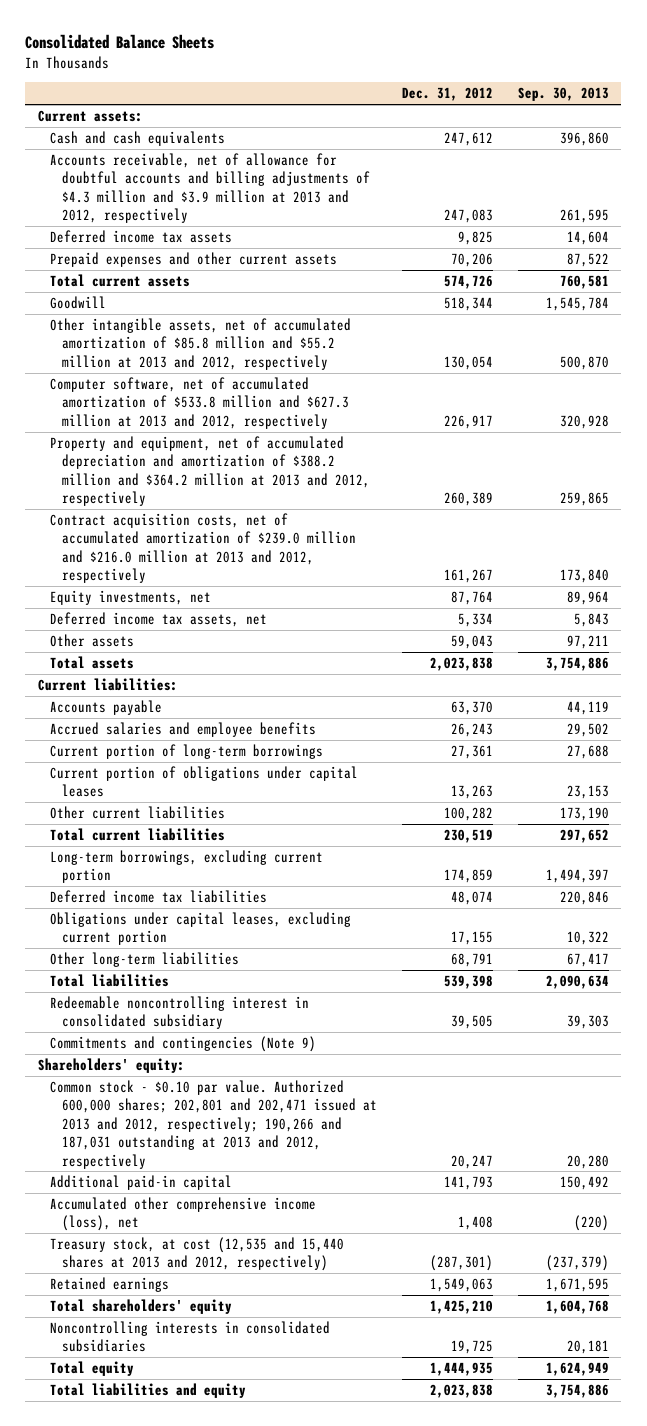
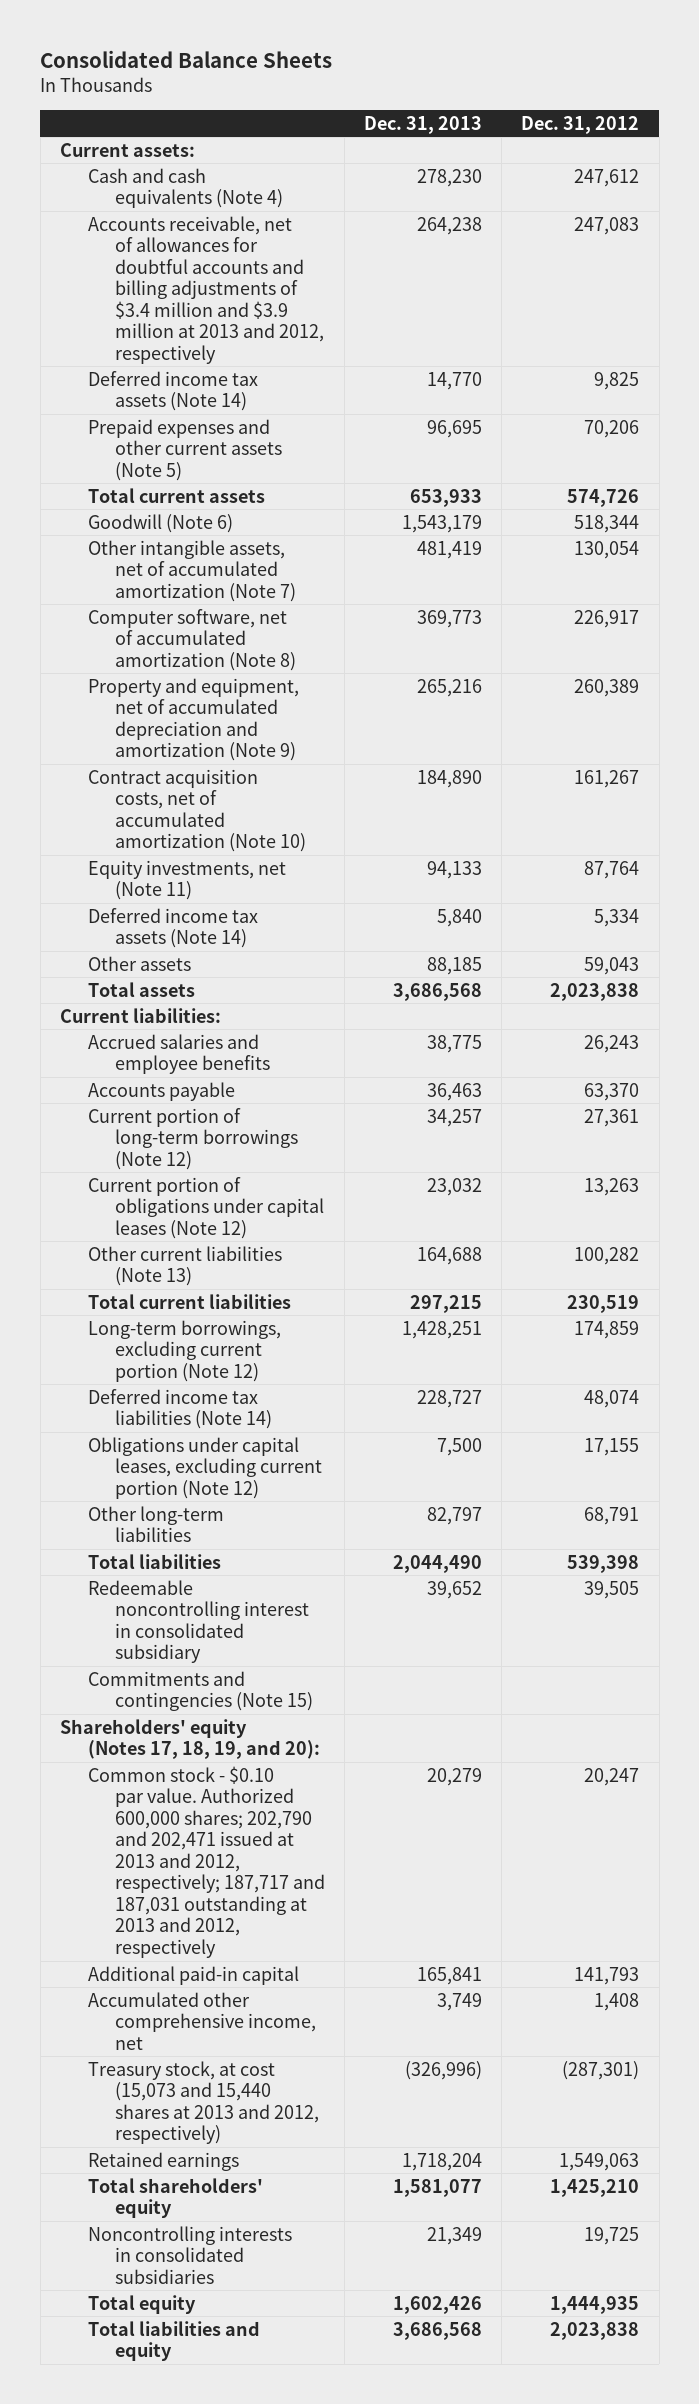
[517,87,609,102] Sep. 30, 2013 -> none
none -> [364,115,483,134] Dec. 31, 2013
[49,131,225,147] Cash and cash equivalents -> [87,167,284,209] Cash and cash equivalents (Note 4)
[49,153,370,224] Accounts receivable, net of allowance for doubtful accounts and billing adjustments of $4.3 million and $3.9 million at 2013 and 2012, respectively -> [87,215,325,364] Accounts receivable, net of allowances for doubtful accounts and billing adjustments of $3.4 million and $3.9 million at 2013 and 2012, respectively
[49,230,232,244] Deferred income tax assets -> [87,370,258,412] Deferred income tax assets (Note 14)
[49,252,337,268] Prepaid expenses and other current assets -> [87,418,283,481] Prepaid expenses and other current assets (Note 5)
[49,296,106,310] Goodwill -> [87,513,233,533] Goodwill (Note 6)
[49,318,351,370] Other intangible assets, net of accumulated amortization of $85.8 million and $55.2 million at 2013 and 2012, respectively -> [87,539,297,602] Other intangible assets, net of accumulated amortization (Note 7)
[49,377,349,429] Computer software, net of accumulated amortization of $533.8 million and $627.3 million at 2013 and 2012, respectively -> [87,608,297,671] Computer software, net of accumulated amortization (Note 8)
[49,436,370,507] Property and equipment, net of accumulated depreciation and amortization of $388.2 million and $364.2 million at 2013 and 2012, respectively -> [87,677,299,762] Property and equipment, net of accumulated depreciation and amortization (Note 9)
[49,513,356,584] Contract acquisition costs, net of accumulated amortization of $239.0 million and $216.0 million at 2013 and 2012, respectively -> [87,768,307,853] Contract acquisition costs, net of accumulated amortization (Note 10)
[49,590,211,606] Equity investments, net -> [87,859,286,901] Equity investments, net (Note 11)
[49,612,267,628] Deferred income tax assets, net -> [87,907,258,949] Deferred income tax assets (Note 14)
[49,700,162,716] Accounts payable -> [87,1081,235,1101] Accounts payable
[49,744,323,760] Current portion of long-term borrowings -> [87,1107,299,1170] Current portion of long-term borrowings (Note 12)
[49,766,358,798] Current portion of obligations under capital leases -> [87,1176,325,1239] Current portion of obligations under capital leases (Note 12)
[49,806,225,820] Other current liabilities -> [87,1245,282,1287] Other current liabilities (Note 13)
[49,850,323,884] Long-term borrowings, excluding current portion -> [87,1319,281,1382] Long-term borrowings, excluding current portion (Note 12)
[49,890,267,904] Deferred income tax liabilities -> [87,1388,273,1430] Deferred income tax liabilities (Note 14)
[49,912,351,946] Obligations under capital leases, excluding current portion -> [87,1436,323,1499] Obligations under capital leases, excluding current portion (Note 12)
[49,1036,316,1053] Commitments and contingencies (Note 9) -> [87,1670,314,1712] Commitments and contingencies (Note 15)
[37,1058,185,1074] Shareholders' equity: -> [59,1718,320,1760] Shareholders' equity (Notes 17, 18, 19, and 20):
[49,1080,377,1169] Common stock - $0.10 par value. Authorized 600,000 shares; 202,801 and 202,471 issued at 2013 and 2012, respectively; 190,266 and 187,031 outstanding at 2013 and 2012, respectively -> [87,1765,326,1958] Common stock - $0.10 par value. Authorized 600,000 shares; 202,790 and 202,471 issued at 2013 and 2012, respectively; 187,717 and 187,031 outstanding at 2013 and 2012, respectively
[49,1197,316,1232] Accumulated other comprehensive income (loss), net -> [87,1991,317,2050] Accumulated other comprehensive income, net
[49,1237,344,1272] Treasury stock, at cost (12,535 and 15,440 shares at 2013 and 2012, respectively) -> [87,2060,320,2145] Treasury stock, at cost (15,073 and 15,440 shares at 2013 and 2012, respectively)

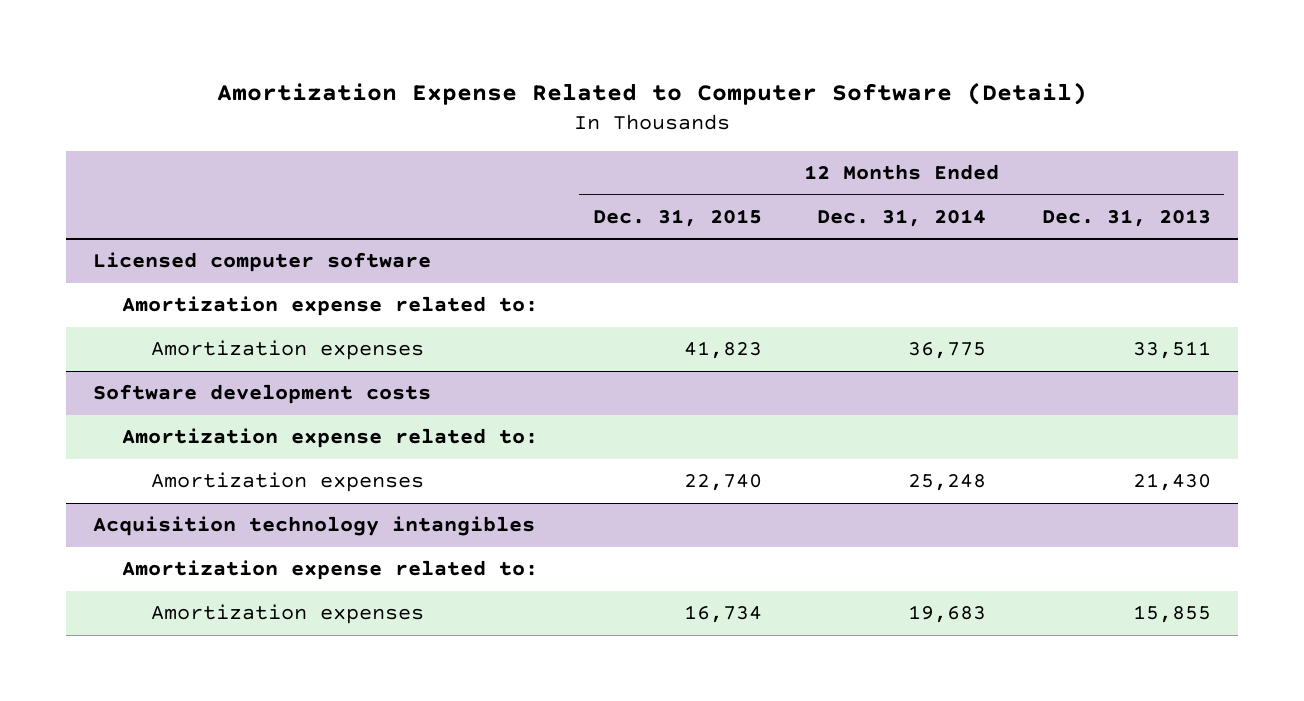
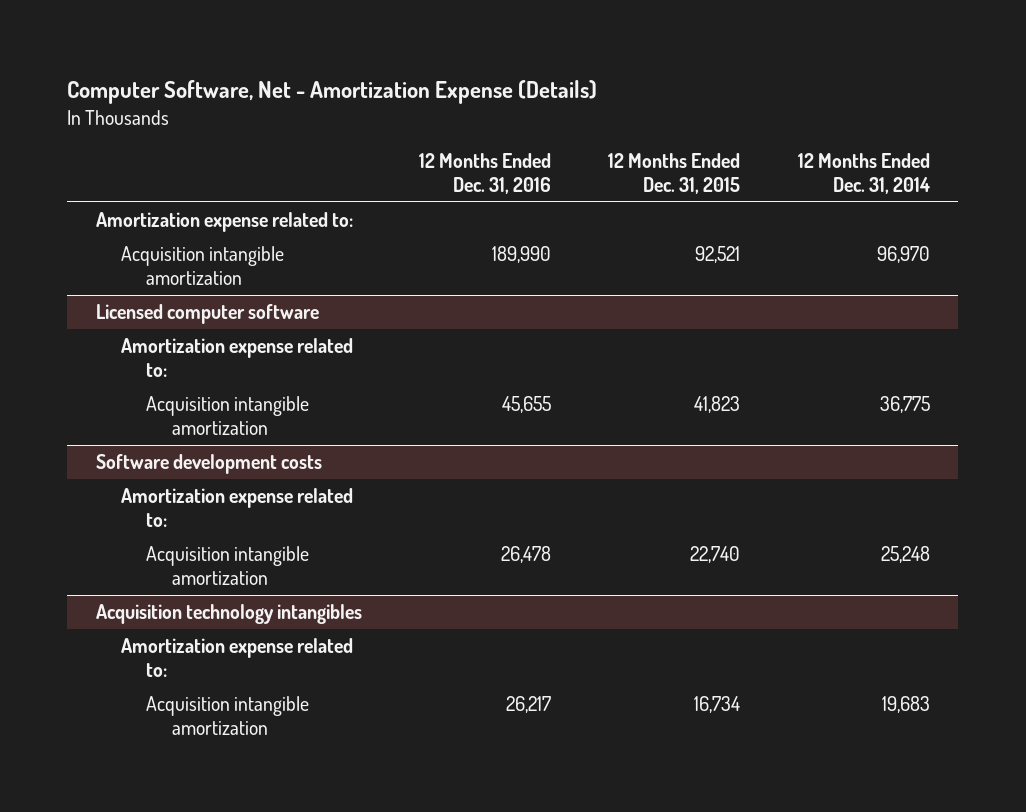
[216,81,1087,105] Amortization Expense Related to Computer Software (Detail) -> [67,79,598,104] Computer Software, Net - Amortization Expense (Details)
[1041,208,1211,227] Dec. 31, 2013 -> none
none -> [419,153,552,195] 12 Months Ended Dec. 31, 2016
none -> [95,212,353,233] Amortization expense related to:
none -> [121,246,285,285] Acquisition intangible amortization
[150,340,424,361] Amortization expenses -> [146,396,310,435] Acquisition intangible amortization
[150,472,424,493] Amortization expenses -> [146,546,310,585] Acquisition intangible amortization
[150,604,424,625] Amortization expenses -> [146,696,310,735] Acquisition intangible amortization

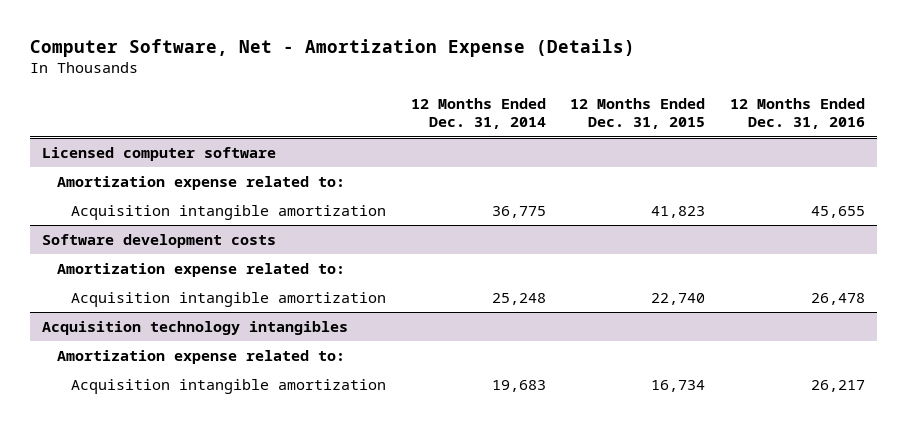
[95,212,353,233] Amortization expense related to: -> none
[121,246,285,285] Acquisition intangible amortization -> none

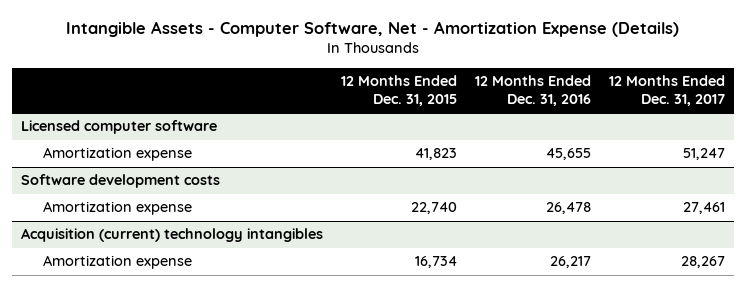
[29,39,635,58] Computer Software, Net - Amortization Expense (Details) -> [66,21,680,38] Intangible Assets - Computer Software, Net - Amortization Expense (Details)
[410,97,546,130] 12 Months Ended Dec. 31, 2014 -> none
none -> [609,75,726,107] 12 Months Ended Dec. 31, 2017
[56,176,345,191] Amortization expense related to: -> none
[71,205,387,221] Acquisition intangible amortization -> [43,147,193,162] Amortization expense
[56,263,345,278] Amortization expense related to: -> none
[56,350,345,365] Amortization expense related to: -> none
[71,292,387,308] Acquisition intangible amortization -> [43,201,193,216] Amortization expense
[41,321,348,336] Acquisition technology intangibles -> [20,228,323,243] Acquisition (current) technology intangibles
[71,379,387,395] Acquisition intangible amortization -> [43,255,193,270] Amortization expense

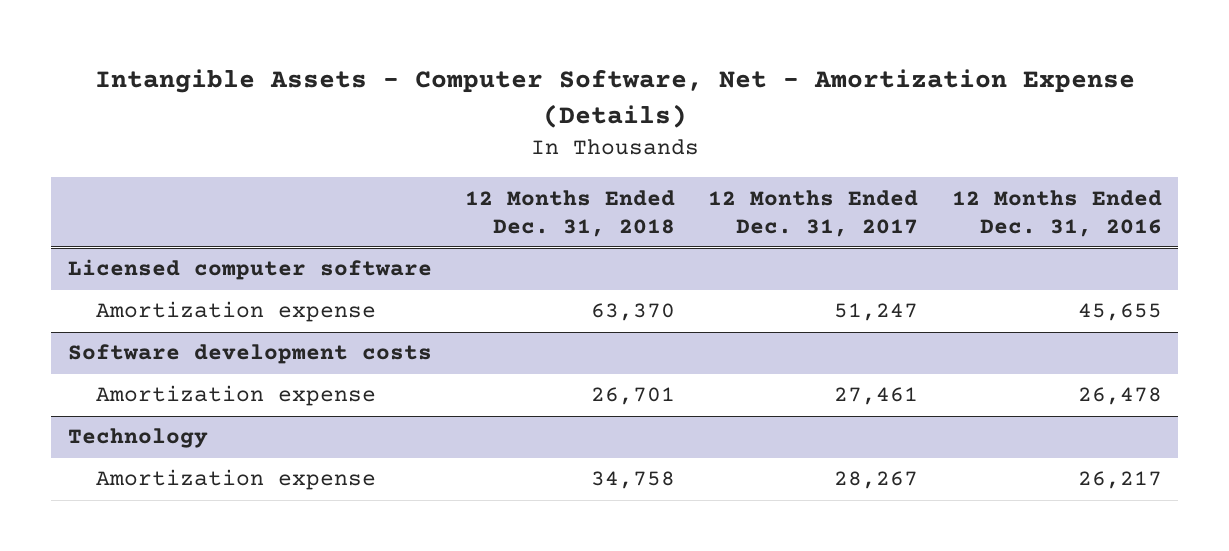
[341,75,458,107] 12 Months Ended Dec. 31, 2015 -> none
none -> [464,189,675,237] 12 Months Ended Dec. 31, 2018
[20,228,323,243] Acquisition (current) technology intangibles -> [67,428,208,449] Technology

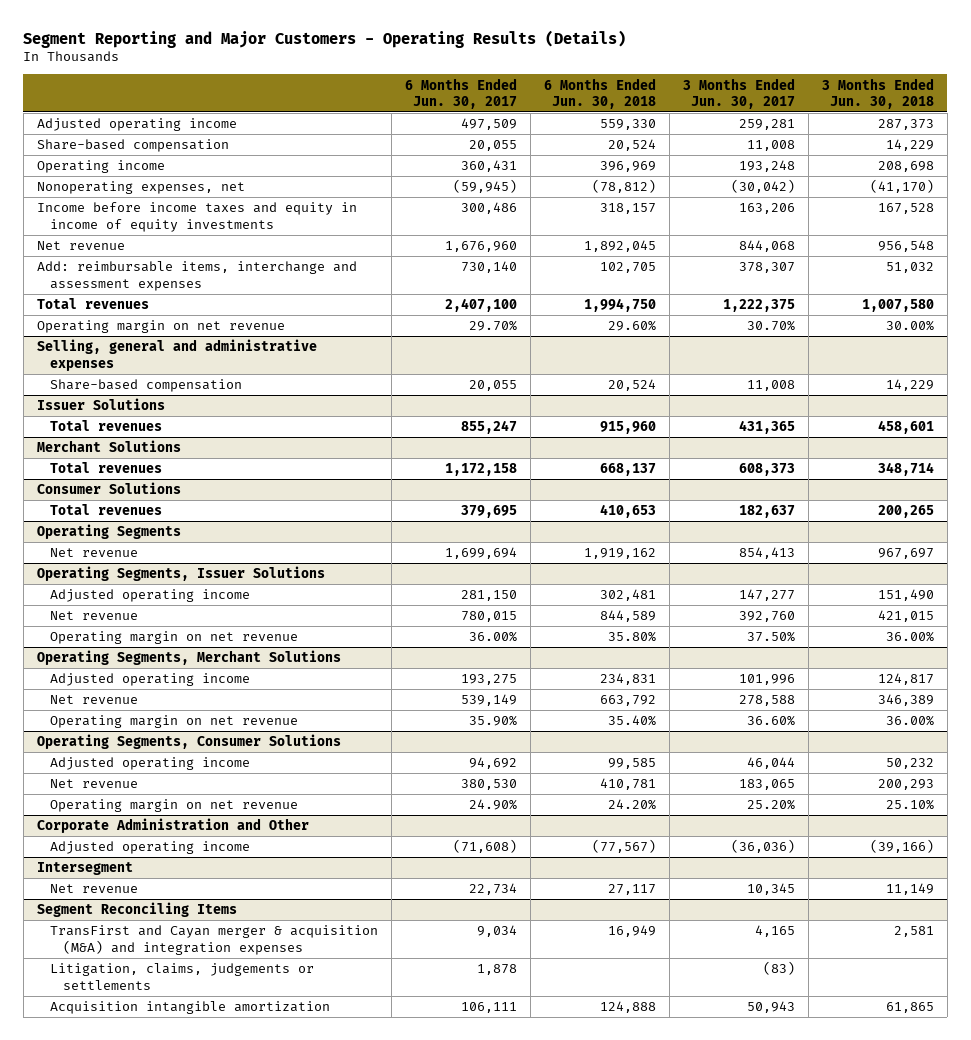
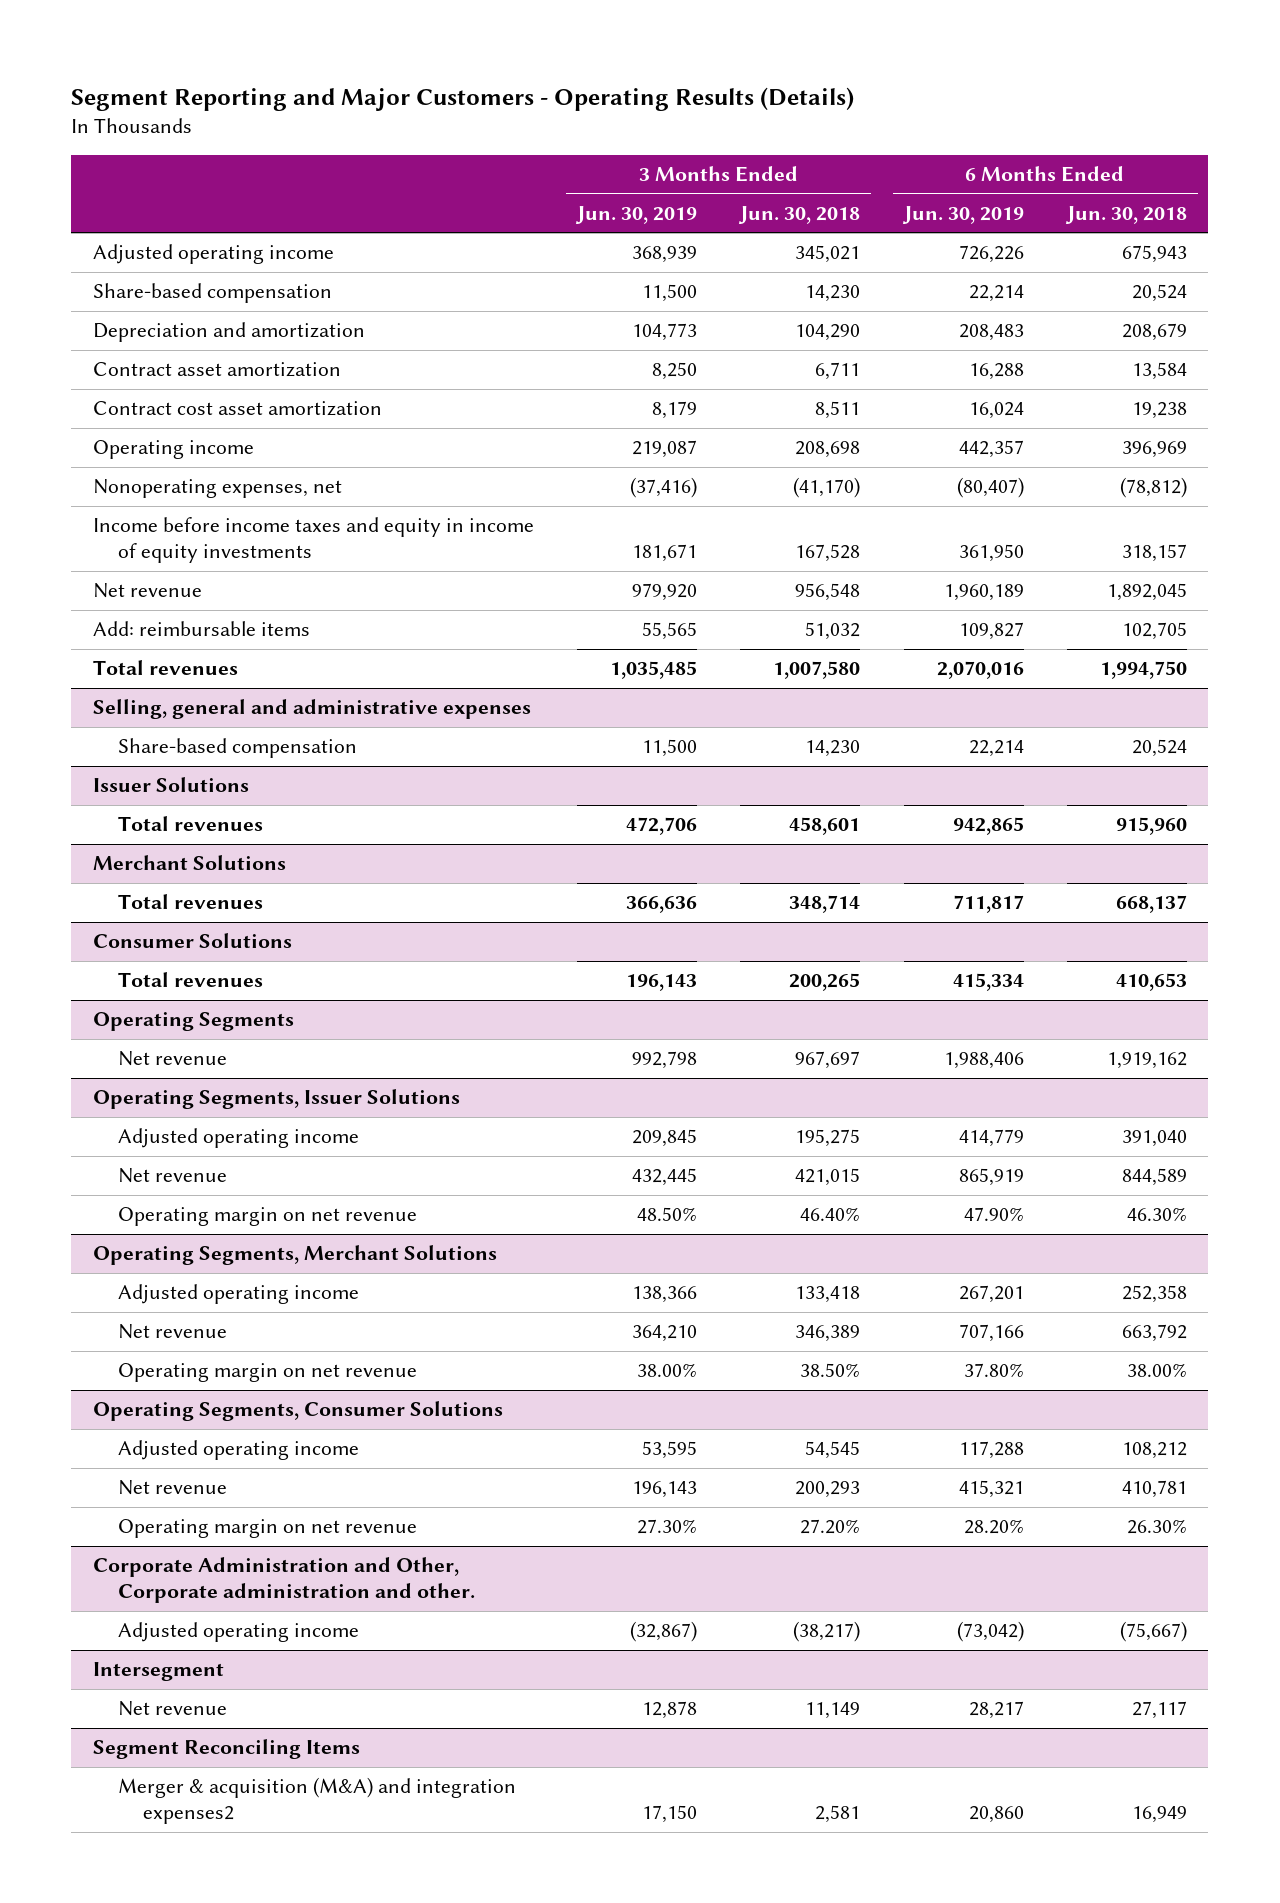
[404,77,517,110] 6 Months Ended Jun. 30, 2017 -> none
[682,77,795,110] 3 Months Ended Jun. 30, 2017 -> none
none -> [575,205,698,224] Jun. 30, 2019
none -> [901,205,1024,224] Jun. 30, 2019
[599,119,656,131] 559,330 -> [1121,245,1187,264] 675,943
[877,119,934,131] 287,373 -> [795,245,861,264] 345,021
[885,139,934,152] 14,229 -> [805,285,861,303] 14,230
none -> [93,322,366,343] Depreciation and amortization
none -> [93,362,342,378] Contract asset amortization
none -> [93,401,383,417] Contract cost asset amortization
[36,261,357,291] Add: reimbursable items, interchange and assessment expenses -> [93,621,311,637] Add: reimbursable items
[36,320,285,334] Operating margin on net revenue -> none
[885,379,934,392] 14,229 -> [805,740,861,758] 14,230
[599,589,656,602] 302,481 -> [1121,1130,1187,1148] 391,040
[877,589,934,602] 151,490 -> [795,1129,861,1148] 195,275
[607,631,656,643] 35.80% -> [1126,1207,1187,1222] 46.30%
[885,631,934,643] 36.00% -> [800,1207,861,1222] 46.40%
[599,673,656,686] 234,831 -> [1121,1285,1187,1304] 252,358
[877,673,934,686] 124,817 -> [795,1286,861,1304] 133,418
[607,715,656,727] 35.40% -> [1126,1363,1187,1378] 38.00%
[885,715,934,727] 36.00% -> [800,1363,861,1378] 38.50%
[607,758,656,770] 99,585 -> [1121,1442,1187,1460] 108,212
[885,758,934,770] 50,232 -> [805,1441,861,1460] 54,545
[607,799,656,811] 24.20% -> [1126,1519,1187,1535] 26.30%
[885,799,934,811] 25.10% -> [800,1519,861,1535] 27.20%
[36,818,309,834] Corporate Administration and Other -> [93,1557,475,1604] Corporate Administration and Other, Corporate administration and other.
[591,839,656,854] (77,567) -> [1119,1621,1187,1643] (75,667)
[869,839,934,854] (39,166) -> [793,1621,861,1643] (38,217)
[50,963,315,990] Litigation, claims, judgements or settlements -> none
[50,1001,331,1015] Acquisition intangible amortization -> none
[50,925,379,955] TransFirst and Cayan merger & acquisition (M&A) and integration expenses -> [117,1777,516,1825] Merger & acquisition (M&A) and integration expenses2

